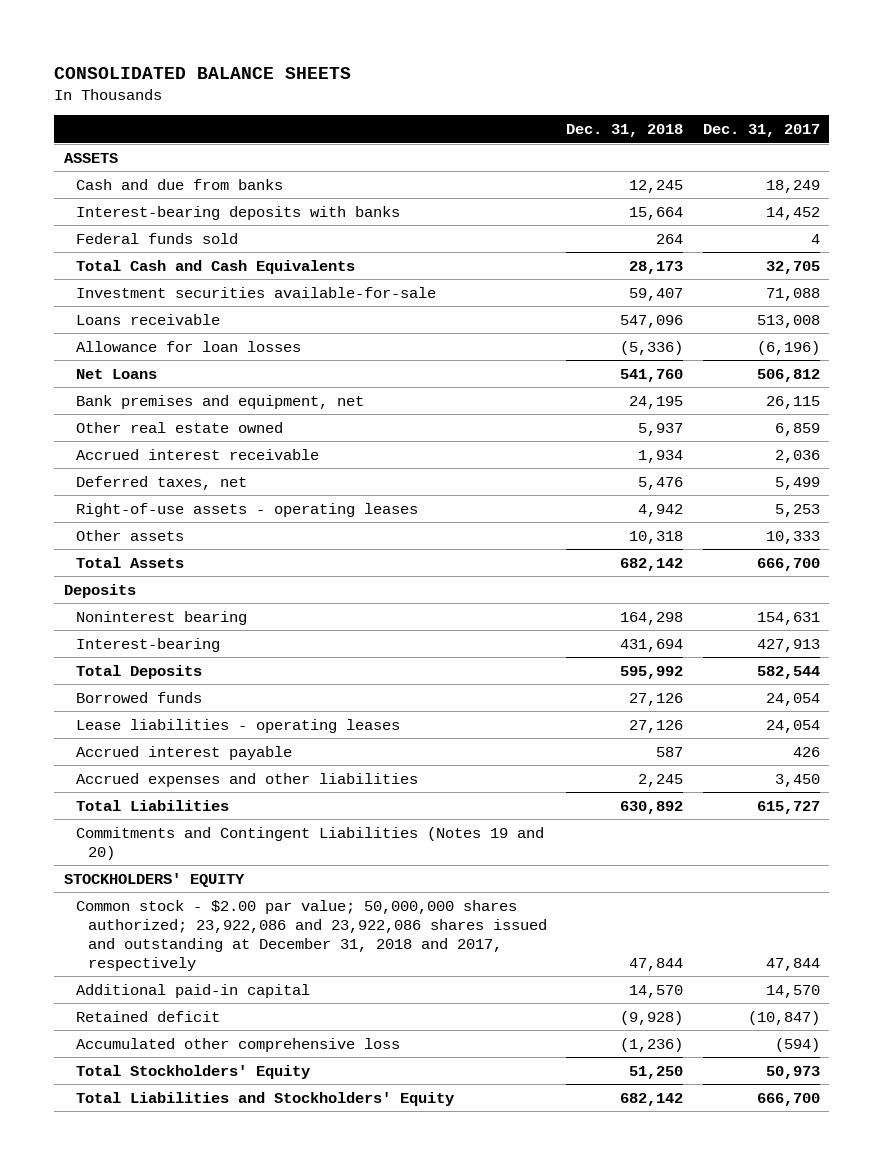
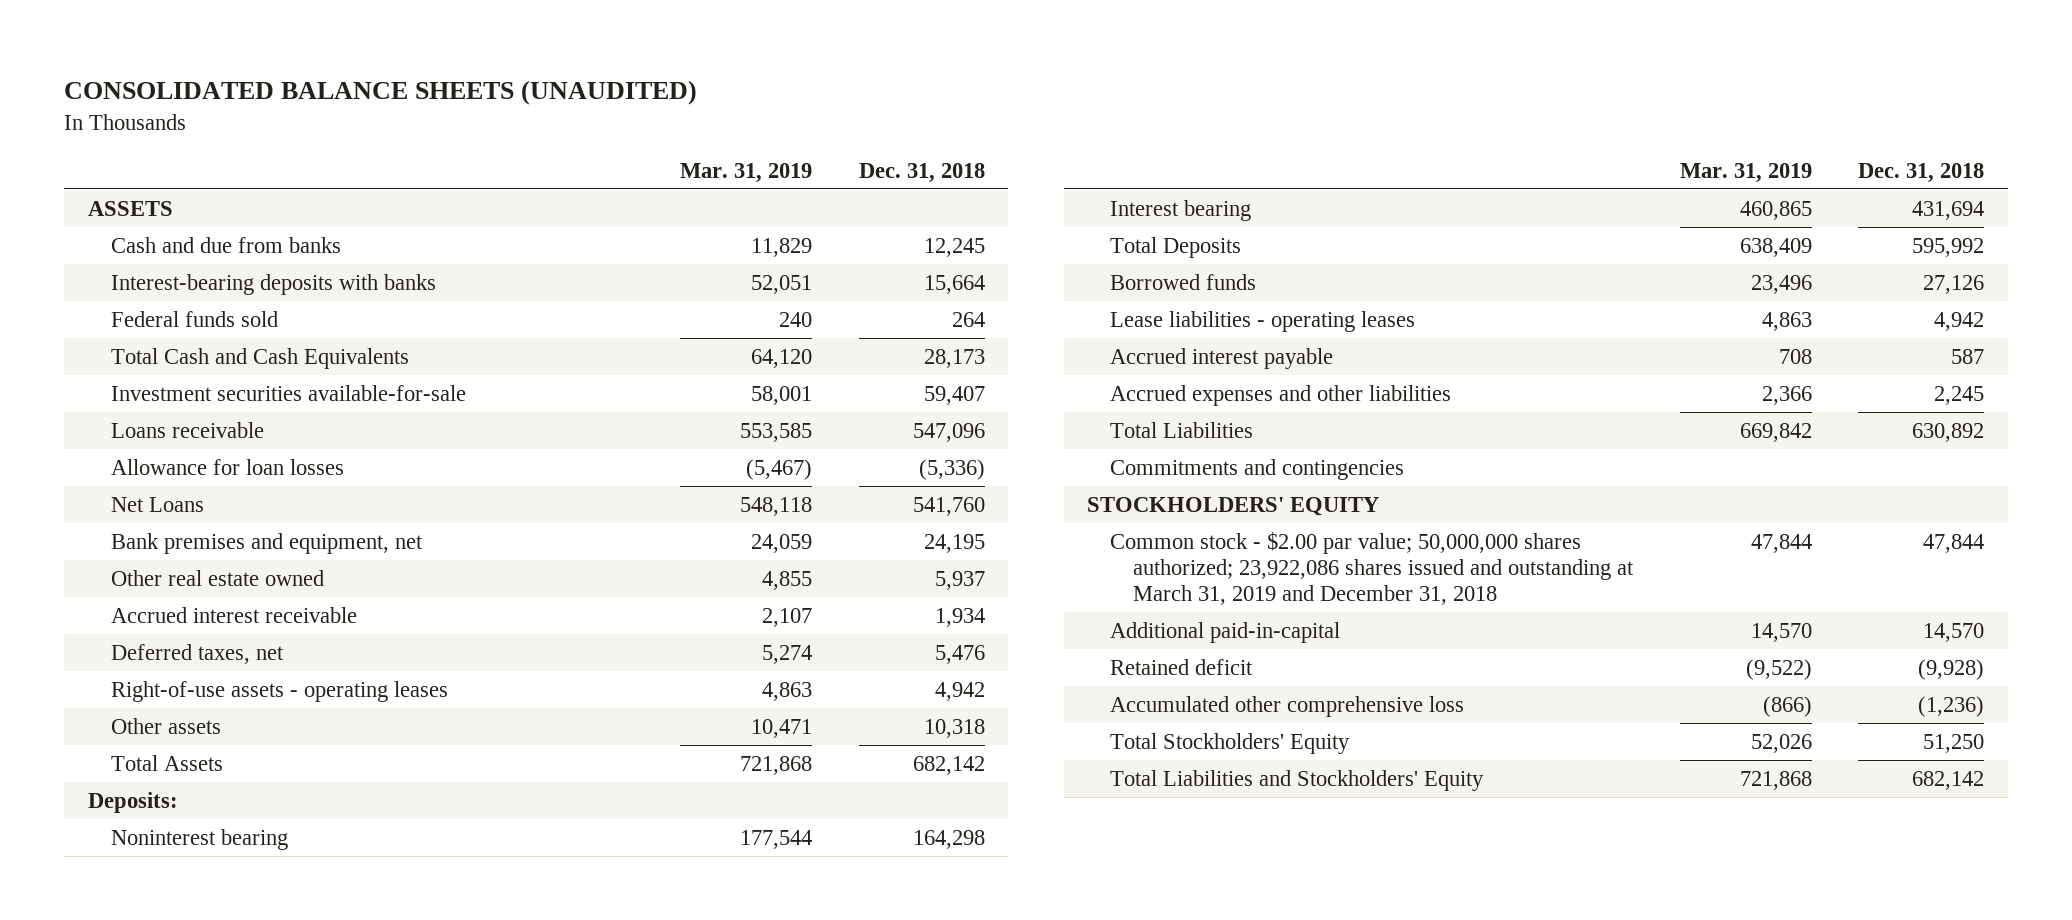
[54,66,352,79] CONSOLIDATED BALANCE SHEETS -> [64,80,698,106] CONSOLIDATED BALANCE SHEETS (UNAUDITED)
[702,124,820,138] Dec. 31, 2017 -> none
none -> [680,162,813,183] Mar. 31, 2019
[63,583,136,598] Deposits -> [87,791,178,813] Deposits:
[75,637,220,652] Interest-bearing -> [1110,199,1252,221] Interest bearing
[629,719,684,733] 27,126 -> [1934,311,1985,331] 4,942
[75,826,544,860] Commitments and Contingent Liabilities (Notes 19 and 20) -> [1110,458,1405,480] Commitments and contingencies
[75,899,547,971] Common stock - $2.00 par value; 50,000,000 shares authorized; 23,922,086 and 23,922,086 shares issued and outstanding at December 31, 2018 and 2017, respectively -> [1110,531,1635,605] Common stock - $2.00 par value; 50,000,000 shares authorized; 23,922,086 shares issued and outstanding at March 31, 2019 and December 31, 2018
[75,983,310,998] Additional paid-in capital -> [1110,621,1341,643] Additional paid-in-capital

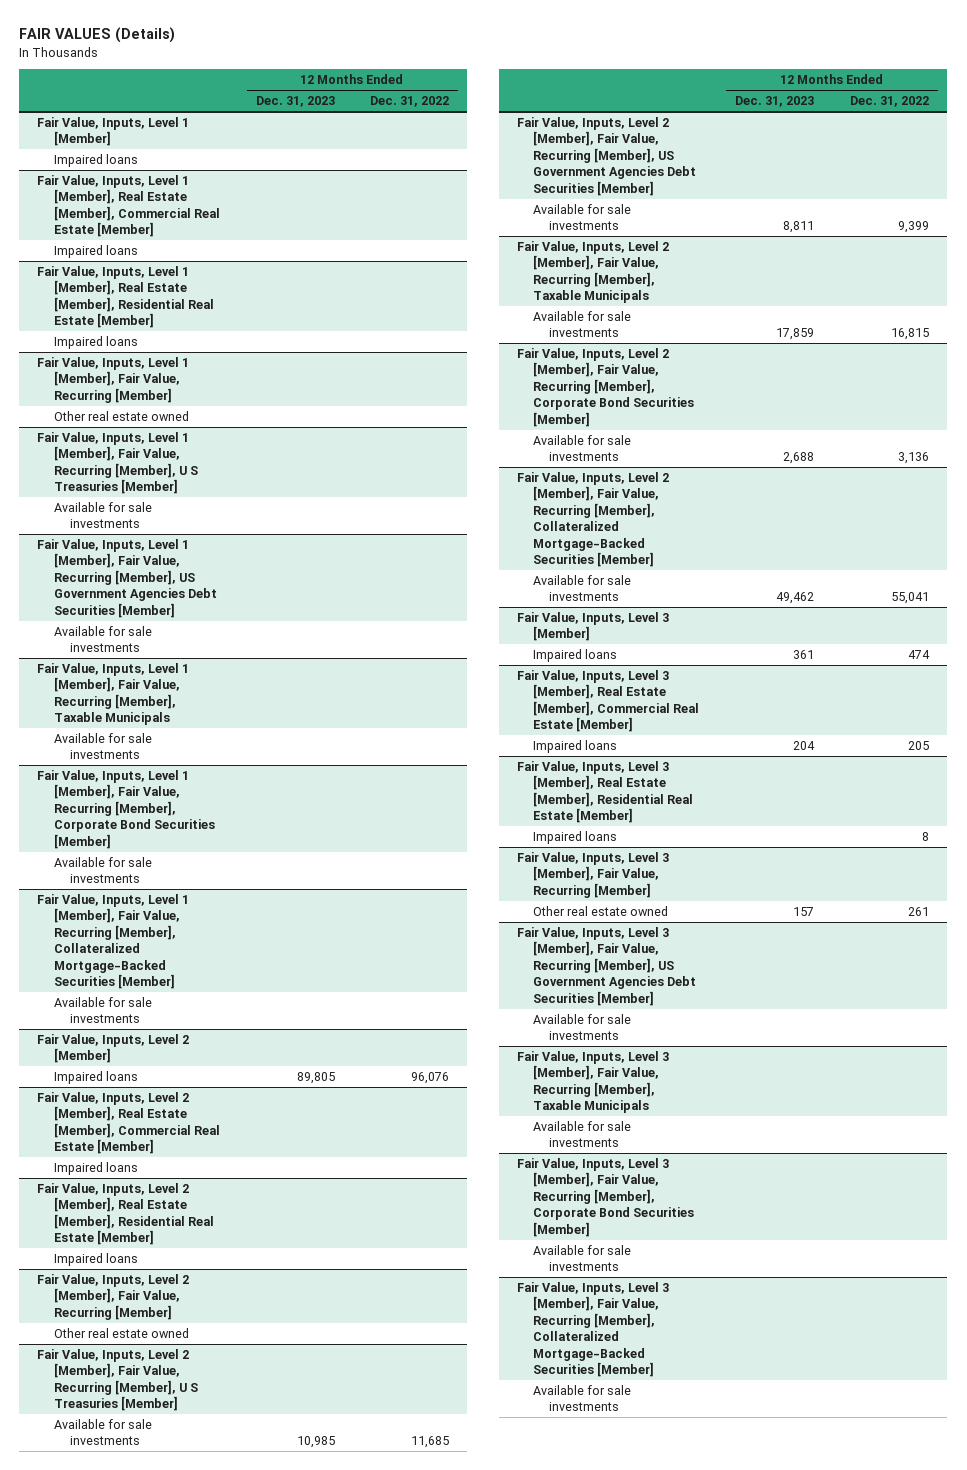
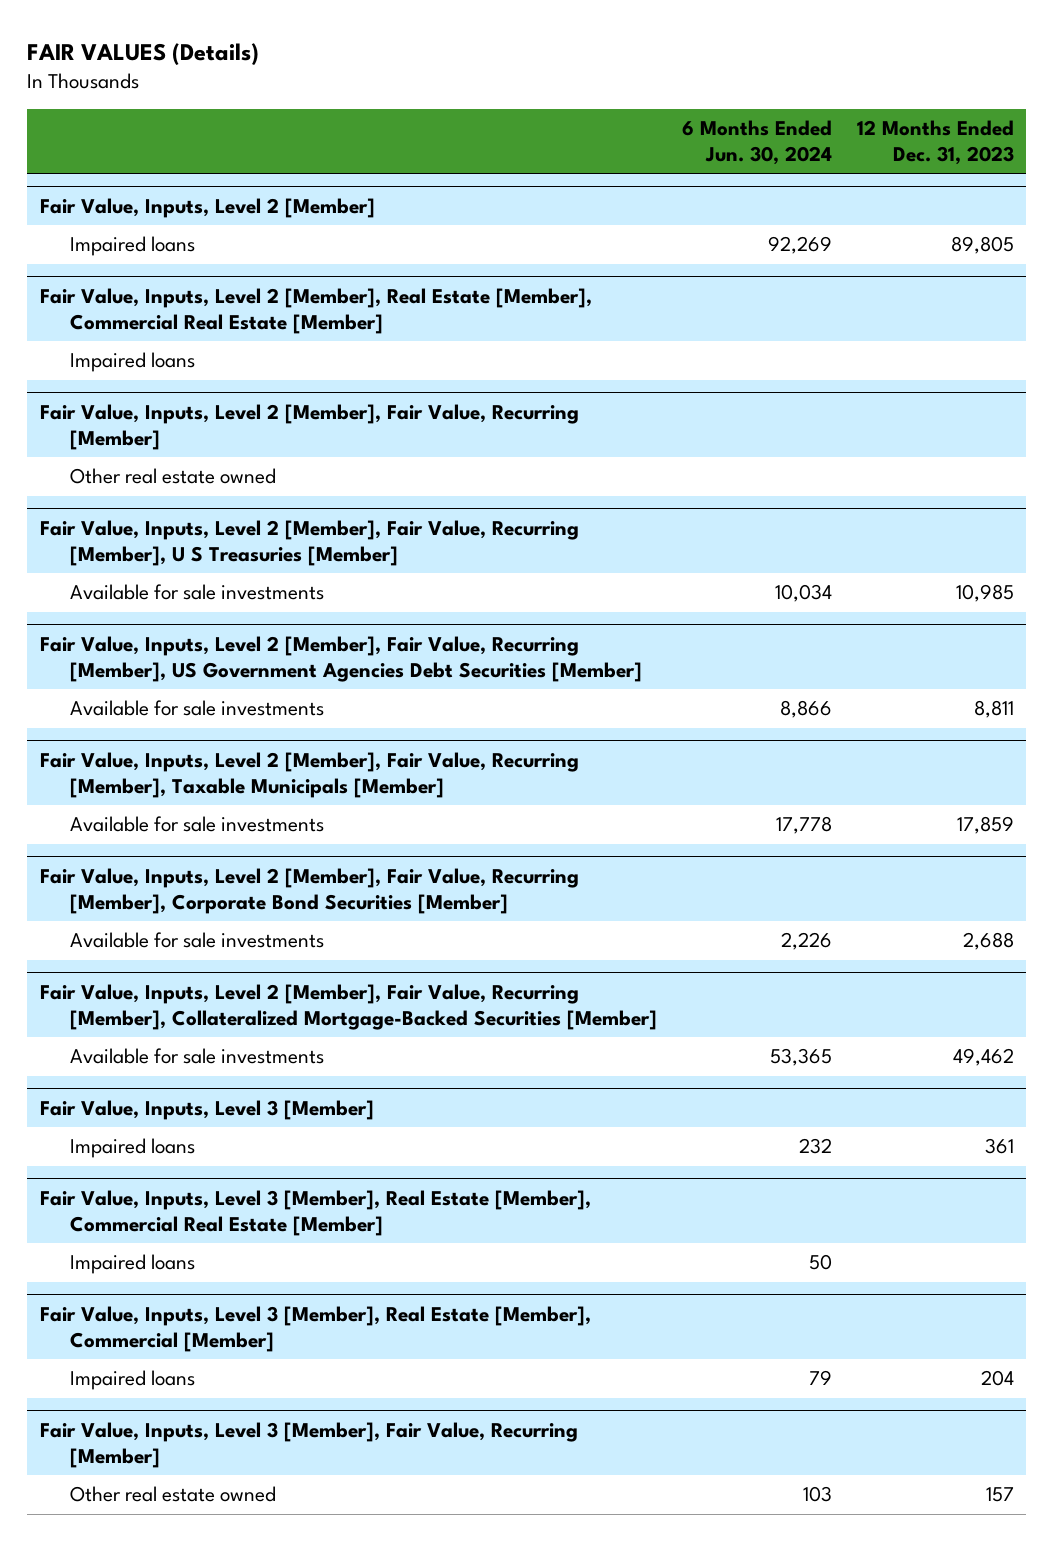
[370,96,450,108] Dec. 31, 2022 -> none
none -> [682,120,833,165] 6 Months Ended Jun. 30, 2024
[37,117,190,147] Fair Value, Inputs, Level 1 [Member] -> none
[53,154,138,168] Impaired loans -> none
[37,175,220,238] Fair Value, Inputs, Level 1 [Member], Real Estate [Member], Commercial Real Estate [Member] -> none
[53,245,138,259] Impaired loans -> none
[37,266,214,329] Fair Value, Inputs, Level 1 [Member], Real Estate [Member], Residential Real Estate [Member] -> none
[53,336,138,350] Impaired loans -> none
[37,357,190,403] Fair Value, Inputs, Level 1 [Member], Fair Value, Recurring [Member] -> none
[53,411,189,422] Other real estate owned -> none
[37,432,198,495] Fair Value, Inputs, Level 1 [Member], Fair Value, Recurring [Member], U S Treasuries [Member] -> none
[53,502,152,529] Available for sale investments -> none
[37,539,217,618] Fair Value, Inputs, Level 1 [Member], Fair Value, Recurring [Member], US Government Agencies Debt Securities [Member] -> none
[53,626,152,653] Available for sale investments -> none
[37,663,190,726] Fair Value, Inputs, Level 1 [Member], Fair Value, Recurring [Member], Taxable Municipals -> none
[53,733,152,760] Available for sale investments -> none
[37,770,215,849] Fair Value, Inputs, Level 1 [Member], Fair Value, Recurring [Member], Corporate Bond Securities [Member] -> none
[53,857,152,884] Available for sale investments -> none
[37,894,190,989] Fair Value, Inputs, Level 1 [Member], Fair Value, Recurring [Member], Collateralized Mortgage-Backed Securities [Member] -> none
[53,997,152,1024] Available for sale investments -> none
[37,1183,214,1246] Fair Value, Inputs, Level 2 [Member], Real Estate [Member], Residential Real Estate [Member] -> none
[53,1253,138,1267] Impaired loans -> none
[517,241,670,304] Fair Value, Inputs, Level 2 [Member], Fair Value, Recurring [Member], Taxable Municipals -> [39,752,579,798] Fair Value, Inputs, Level 2 [Member], Fair Value, Recurring [Member], Taxable Municipals [Member]
[533,740,618,754] Impaired loans -> none
[517,761,694,824] Fair Value, Inputs, Level 3 [Member], Real Estate [Member], Residential Real Estate [Member] -> none
none -> [39,1306,591,1352] Fair Value, Inputs, Level 3 [Member], Real Estate [Member], Commercial [Member]
none -> [70,1370,196,1391] Impaired loans
[517,927,697,1006] Fair Value, Inputs, Level 3 [Member], Fair Value, Recurring [Member], US Government Agencies Debt Securities [Member] -> none
[533,1014,632,1041] Available for sale investments -> none
[517,1051,670,1114] Fair Value, Inputs, Level 3 [Member], Fair Value, Recurring [Member], Taxable Municipals -> none
[533,1121,632,1148] Available for sale investments -> none
[517,1158,695,1237] Fair Value, Inputs, Level 3 [Member], Fair Value, Recurring [Member], Corporate Bond Securities [Member] -> none
[533,1245,632,1272] Available for sale investments -> none
[517,1282,670,1377] Fair Value, Inputs, Level 3 [Member], Fair Value, Recurring [Member], Collateralized Mortgage-Backed Securities [Member] -> none
[533,1385,632,1412] Available for sale investments -> none

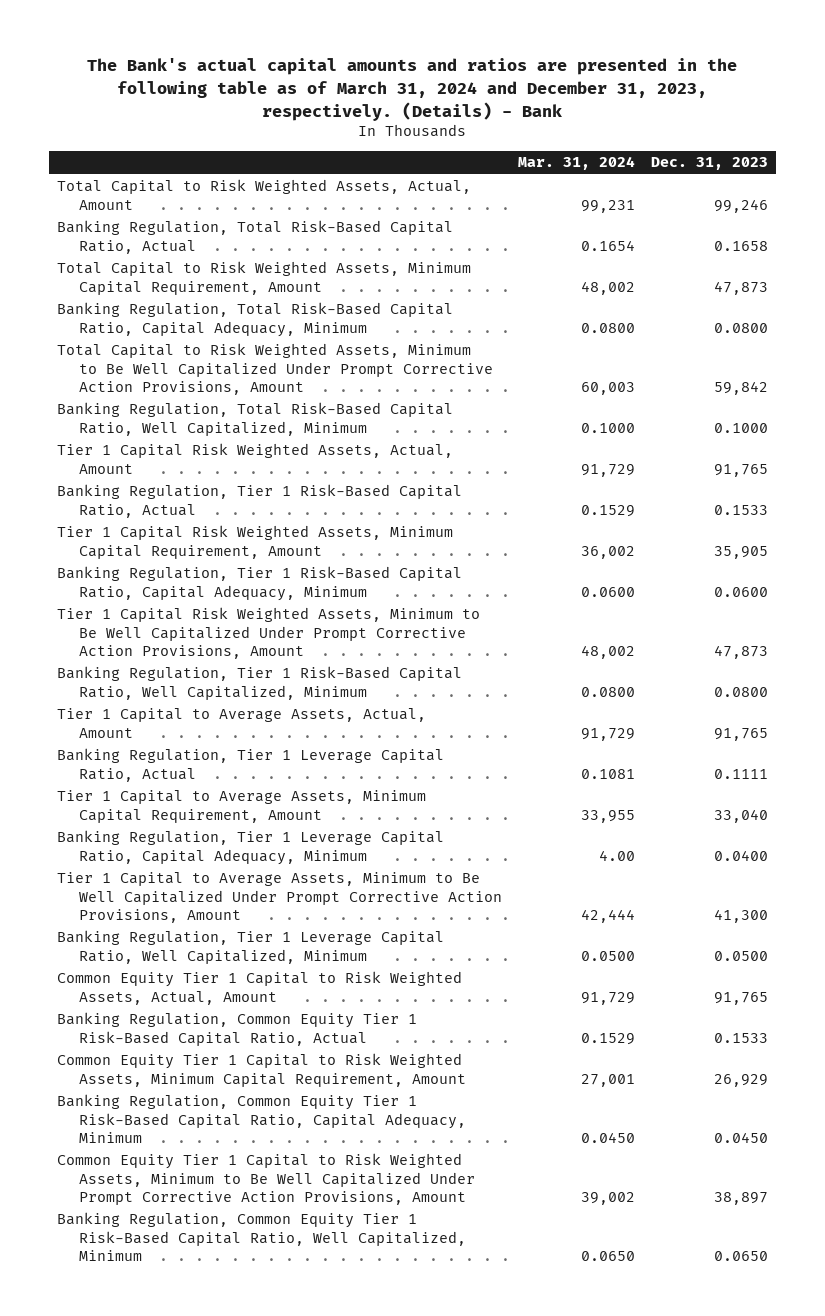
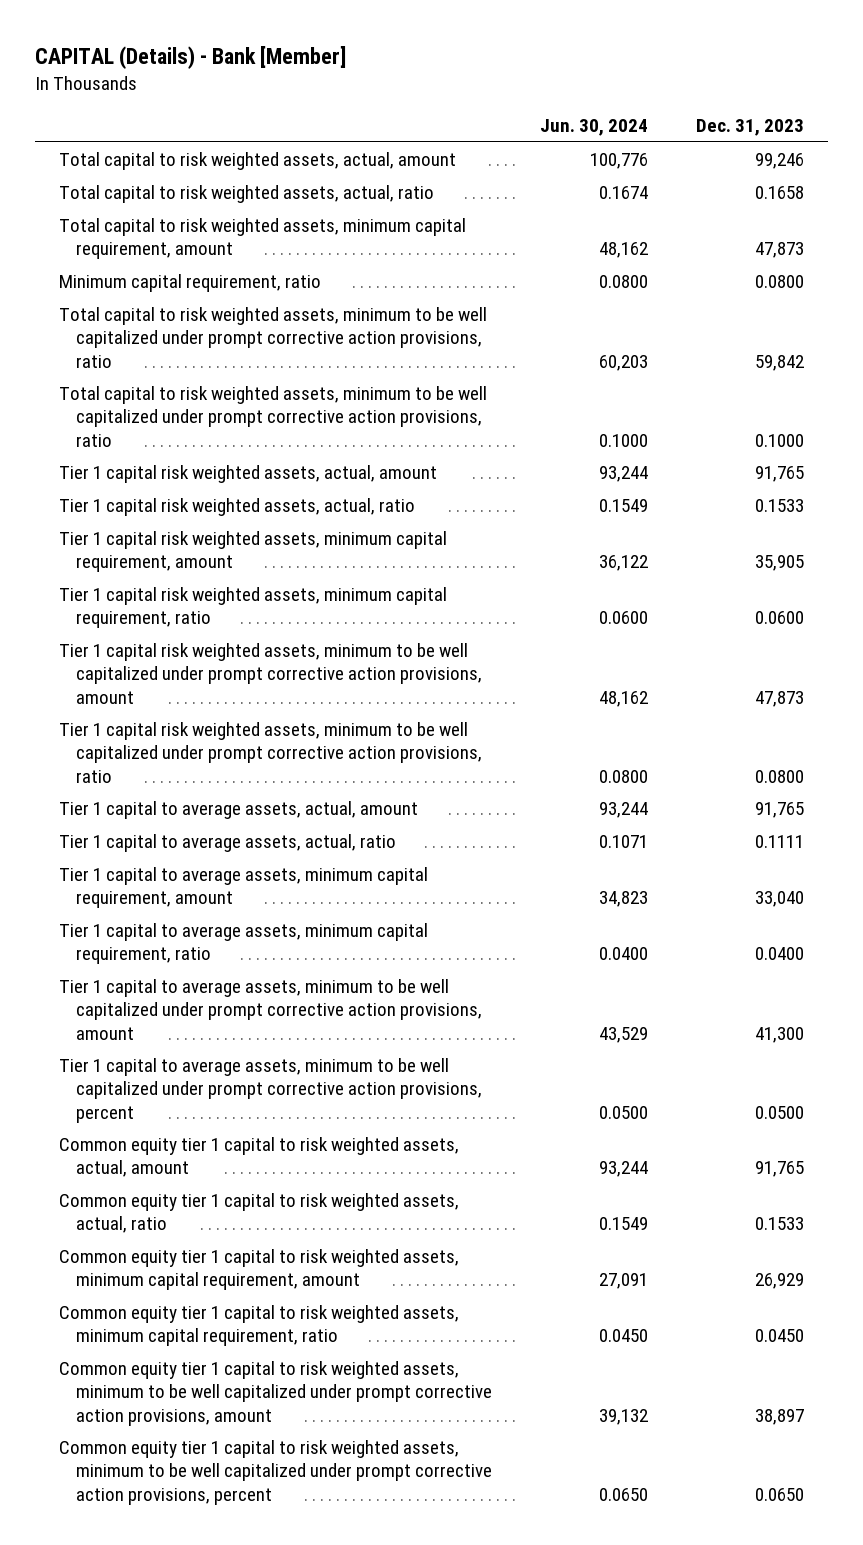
[87,58,738,121] The Bank's actual capital amounts and ratios are presented in the following table as of March 31, 2024 and December 31, 2023, respectively. (Details) - Bank -> [34,46,346,70] CAPITAL (Details) - Bank [Member]
[517,156,635,171] Mar. 31, 2024 -> none
none -> [540,118,649,136] Jun. 30, 2024
[56,179,471,210] Total Capital to Risk Weighted Assets, Actual, Amount -> [58,152,456,171] Total capital to risk weighted assets, actual, amount
[56,220,453,254] Banking Regulation, Total Risk-Based Capital Ratio, Actual -> [58,185,434,204] Total capital to risk weighted assets, actual, ratio
[56,261,471,295] Total Capital to Risk Weighted Assets, Minimum Capital Requirement, Amount -> [58,218,466,260] Total capital to risk weighted assets, minimum capital requirement, amount
[56,302,453,337] Banking Regulation, Total Risk-Based Capital Ratio, Capital Adequacy, Minimum -> [58,274,321,293] Minimum capital requirement, ratio
[56,343,493,396] Total Capital to Risk Weighted Assets, Minimum to Be Well Capitalized Under Prompt Corrective Action Provisions, Amount -> [58,307,487,368] Total capital to risk weighted assets, minimum to be well capitalized under prompt corrective action provisions, ratio
[56,402,453,436] Banking Regulation, Total Risk-Based Capital Ratio, Well Capitalized, Minimum -> [58,386,487,447] Total capital to risk weighted assets, minimum to be well capitalized under prompt corrective action provisions, ratio
[56,443,453,474] Tier 1 Capital Risk Weighted Assets, Actual, Amount -> [58,465,437,484] Tier 1 capital risk weighted assets, actual, amount
[56,484,462,518] Banking Regulation, Tier 1 Risk-Based Capital Ratio, Actual -> [58,498,415,517] Tier 1 capital risk weighted assets, actual, ratio
[56,525,453,559] Tier 1 Capital Risk Weighted Assets, Minimum Capital Requirement, Amount -> [58,531,447,573] Tier 1 capital risk weighted assets, minimum capital requirement, amount
[56,566,462,601] Banking Regulation, Tier 1 Risk-Based Capital Ratio, Capital Adequacy, Minimum -> [58,587,447,629] Tier 1 capital risk weighted assets, minimum capital requirement, ratio
[56,607,480,660] Tier 1 Capital Risk Weighted Assets, Minimum to Be Well Capitalized Under Prompt Corrective Action Provisions, Amount -> [58,643,483,704] Tier 1 capital risk weighted assets, minimum to be well capitalized under prompt corrective action provisions, amount
[56,666,462,700] Banking Regulation, Tier 1 Risk-Based Capital Ratio, Well Capitalized, Minimum -> [58,722,483,783] Tier 1 capital risk weighted assets, minimum to be well capitalized under prompt corrective action provisions, ratio
[56,708,426,738] Tier 1 Capital to Average Assets, Actual, Amount -> [58,801,418,820] Tier 1 capital to average assets, actual, amount
[56,748,444,782] Banking Regulation, Tier 1 Leverage Capital Ratio, Actual -> [58,834,396,853] Tier 1 capital to average assets, actual, ratio
[56,790,426,823] Tier 1 Capital to Average Assets, Minimum Capital Requirement, Amount -> [58,867,428,909] Tier 1 capital to average assets, minimum capital requirement, amount
[56,830,444,865] Banking Regulation, Tier 1 Leverage Capital Ratio, Capital Adequacy, Minimum -> [58,923,428,965] Tier 1 capital to average assets, minimum capital requirement, ratio
[56,872,502,924] Tier 1 Capital to Average Assets, Minimum to Be Well Capitalized Under Prompt Corrective Action Provisions, Amount -> [58,979,483,1040] Tier 1 capital to average assets, minimum to be well capitalized under prompt corrective action provisions, amount
[56,930,444,964] Banking Regulation, Tier 1 Leverage Capital Ratio, Well Capitalized, Minimum -> [58,1058,483,1123] Tier 1 capital to average assets, minimum to be well capitalized under prompt corrective action provisions, percent
[56,971,462,1005] Common Equity Tier 1 Capital to Risk Weighted Assets, Actual, Amount -> [58,1137,459,1178] Common equity tier 1 capital to risk weighted assets, actual, amount
[56,1012,417,1046] Banking Regulation, Common Equity Tier 1 Risk-Based Capital Ratio, Actual -> [58,1193,459,1234] Common equity tier 1 capital to risk weighted assets, actual, ratio
[56,1053,466,1087] Common Equity Tier 1 Capital to Risk Weighted Assets, Minimum Capital Requirement, Amount -> [58,1249,459,1291] Common equity tier 1 capital to risk weighted assets, minimum capital requirement, amount
[56,1094,466,1144] Banking Regulation, Common Equity Tier 1 Risk-Based Capital Ratio, Capital Adequacy, Minimum -> [58,1305,459,1347] Common equity tier 1 capital to risk weighted assets, minimum capital requirement, ratio
[56,1153,475,1206] Common Equity Tier 1 Capital to Risk Weighted Assets, Minimum to Be Well Capitalized Under Prompt Corrective Action Provisions, Amount -> [58,1361,493,1426] Common equity tier 1 capital to risk weighted assets, minimum to be well capitalized under prompt corrective action provisions, amount
[56,1212,466,1262] Banking Regulation, Common Equity Tier 1 Risk-Based Capital Ratio, Well Capitalized, Minimum -> [58,1440,493,1505] Common equity tier 1 capital to risk weighted assets, minimum to be well capitalized under prompt corrective action provisions, percent

